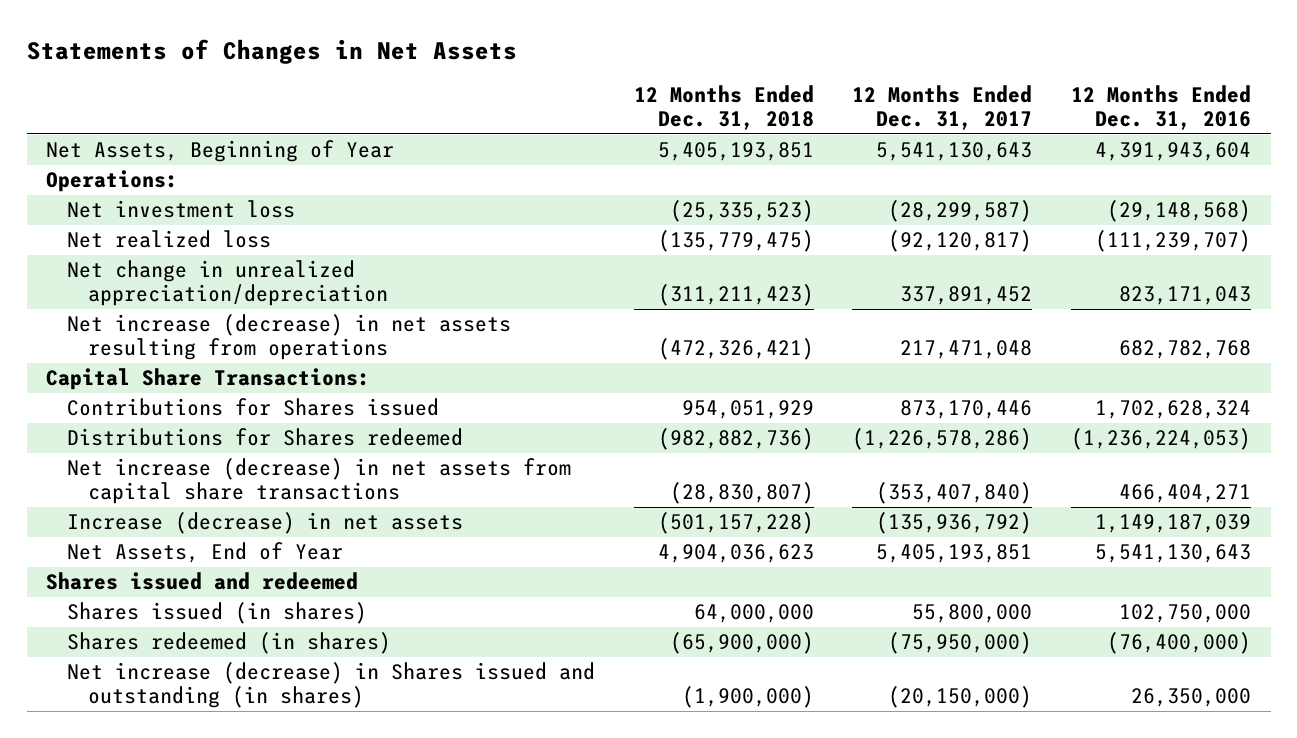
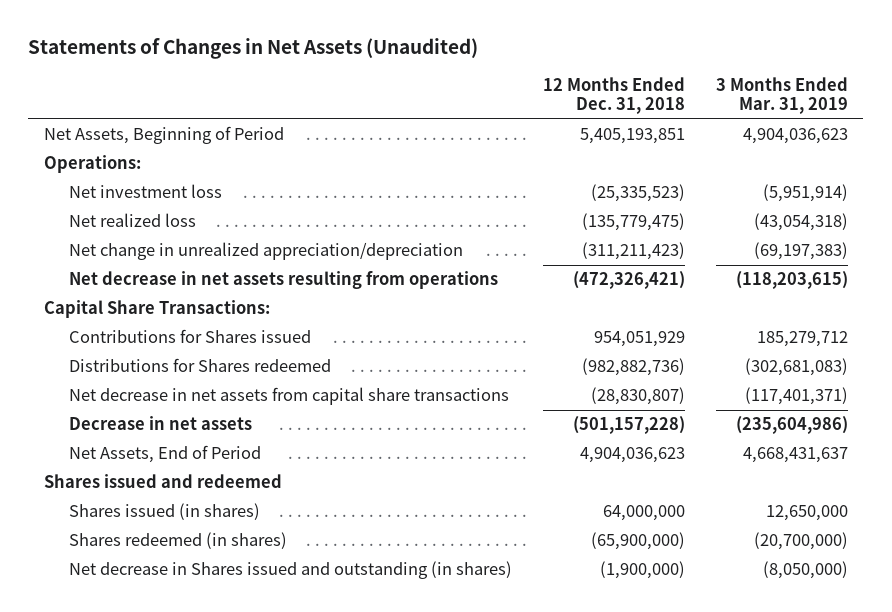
[26,39,517,65] Statements of Changes in Net Assets -> [28,37,479,59] Statements of Changes in Net Assets (Unaudited)
[852,85,1033,131] 12 Months Ended Dec. 31, 2017 -> none
[1071,85,1252,131] 12 Months Ended Dec. 31, 2016 -> none
none -> [715,76,848,115] 3 Months Ended Mar. 31, 2019
[46,140,395,163] Net Assets, Beginning of Year -> [43,126,284,145] Net Assets, Beginning of Period
[66,314,511,361] Net increase (decrease) in net assets resulting from operations -> [68,271,498,290] Net decrease in net assets resulting from operations
[66,458,571,505] Net increase (decrease) in net assets from capital share transactions -> [68,387,509,406] Net decrease in net assets from capital share transactions
[66,512,463,535] Increase (decrease) in net assets -> [68,416,252,431] Decrease in net assets
[66,542,343,564] Net Assets, End of Year -> [68,445,261,464] Net Assets, End of Period
[66,662,595,709] Net increase (decrease) in Shares issued and outstanding (in shares) -> [68,561,512,580] Net decrease in Shares issued and outstanding (in shares)

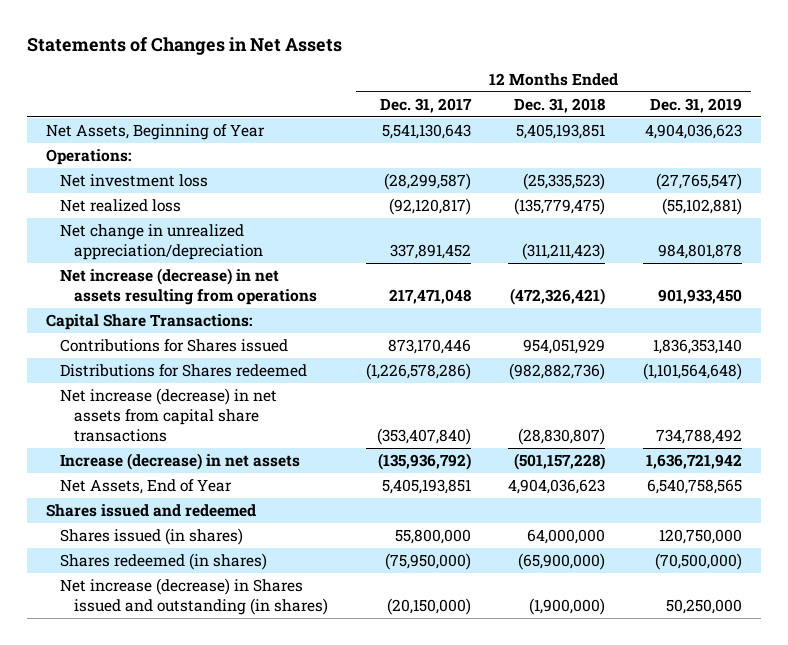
[28,37,479,59] Statements of Changes in Net Assets (Unaudited) -> [27,37,343,56] Statements of Changes in Net Assets
[715,76,848,115] 3 Months Ended Mar. 31, 2019 -> none
none -> [379,97,472,113] Dec. 31, 2017
none -> [649,97,742,113] Dec. 31, 2019
[43,126,284,145] Net Assets, Beginning of Period -> [46,124,266,141] Net Assets, Beginning of Year
[68,271,498,290] Net decrease in net assets resulting from operations -> [59,268,317,306] Net increase (decrease) in net assets resulting from operations
[68,387,509,406] Net decrease in net assets from capital share transactions -> [59,388,277,443] Net increase (decrease) in net assets from capital share transactions
[68,416,252,431] Decrease in net assets -> [59,453,300,471] Increase (decrease) in net assets
[68,445,261,464] Net Assets, End of Period -> [59,479,232,495] Net Assets, End of Year
[68,561,512,580] Net decrease in Shares issued and outstanding (in shares) -> [59,578,328,616] Net increase (decrease) in Shares issued and outstanding (in shares)

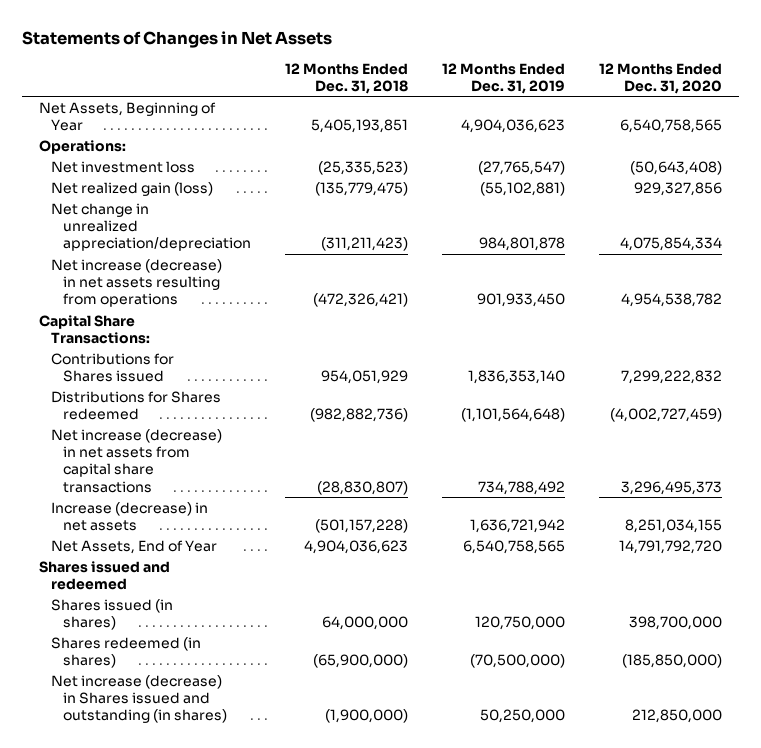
[379,97,472,113] Dec. 31, 2017 -> none
none -> [599,62,723,94] 12 Months Ended Dec. 31, 2020
[59,199,181,213] Net realized loss -> [50,181,213,196] Net realized gain (loss)

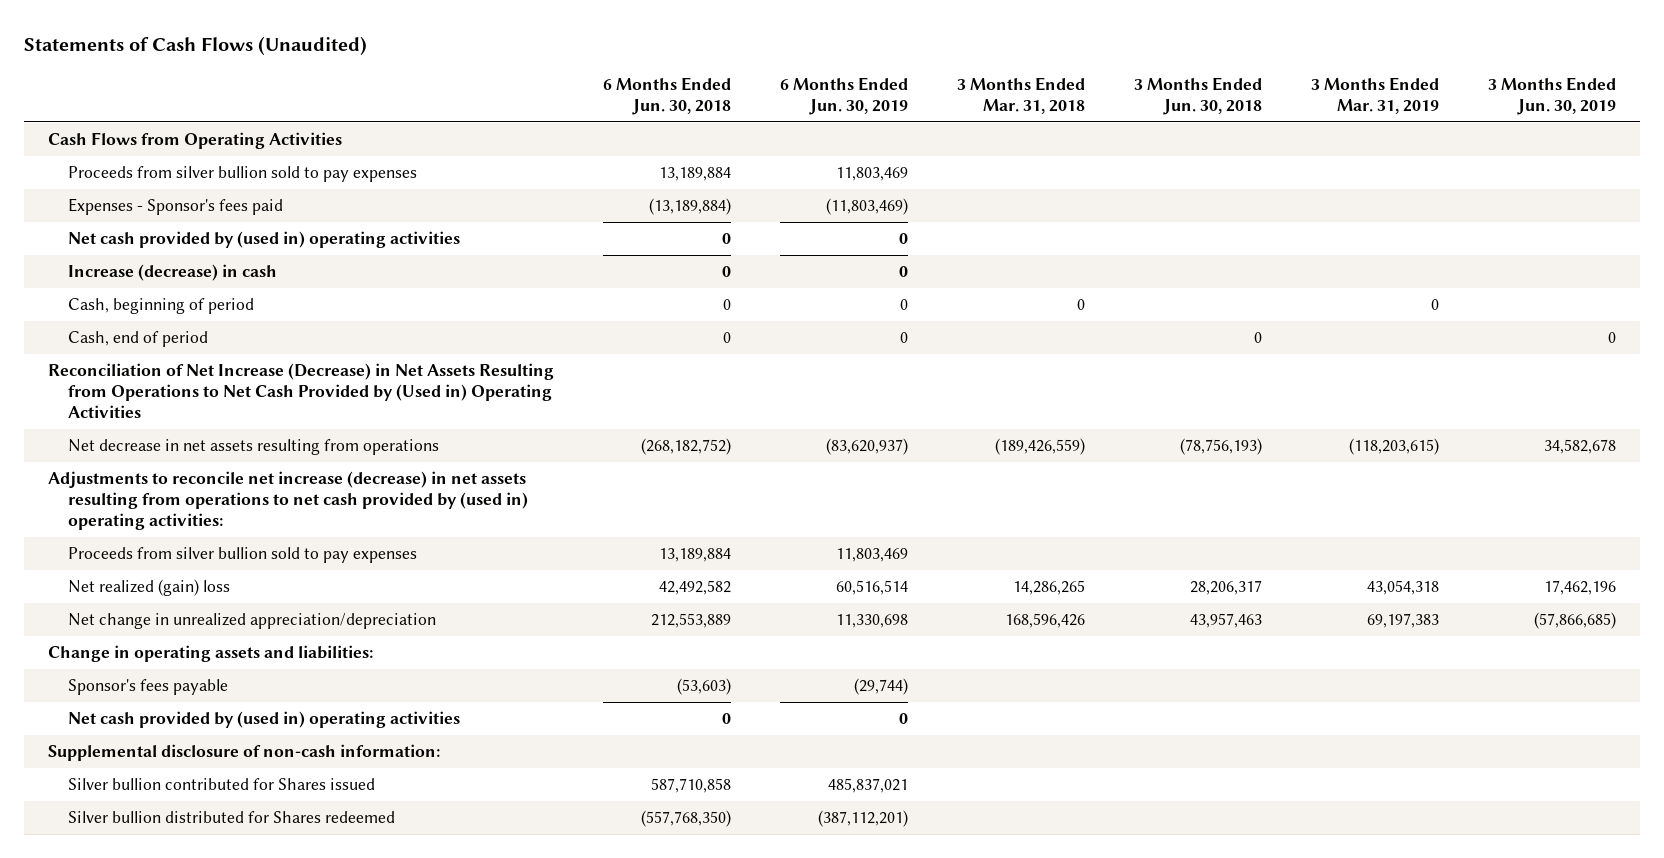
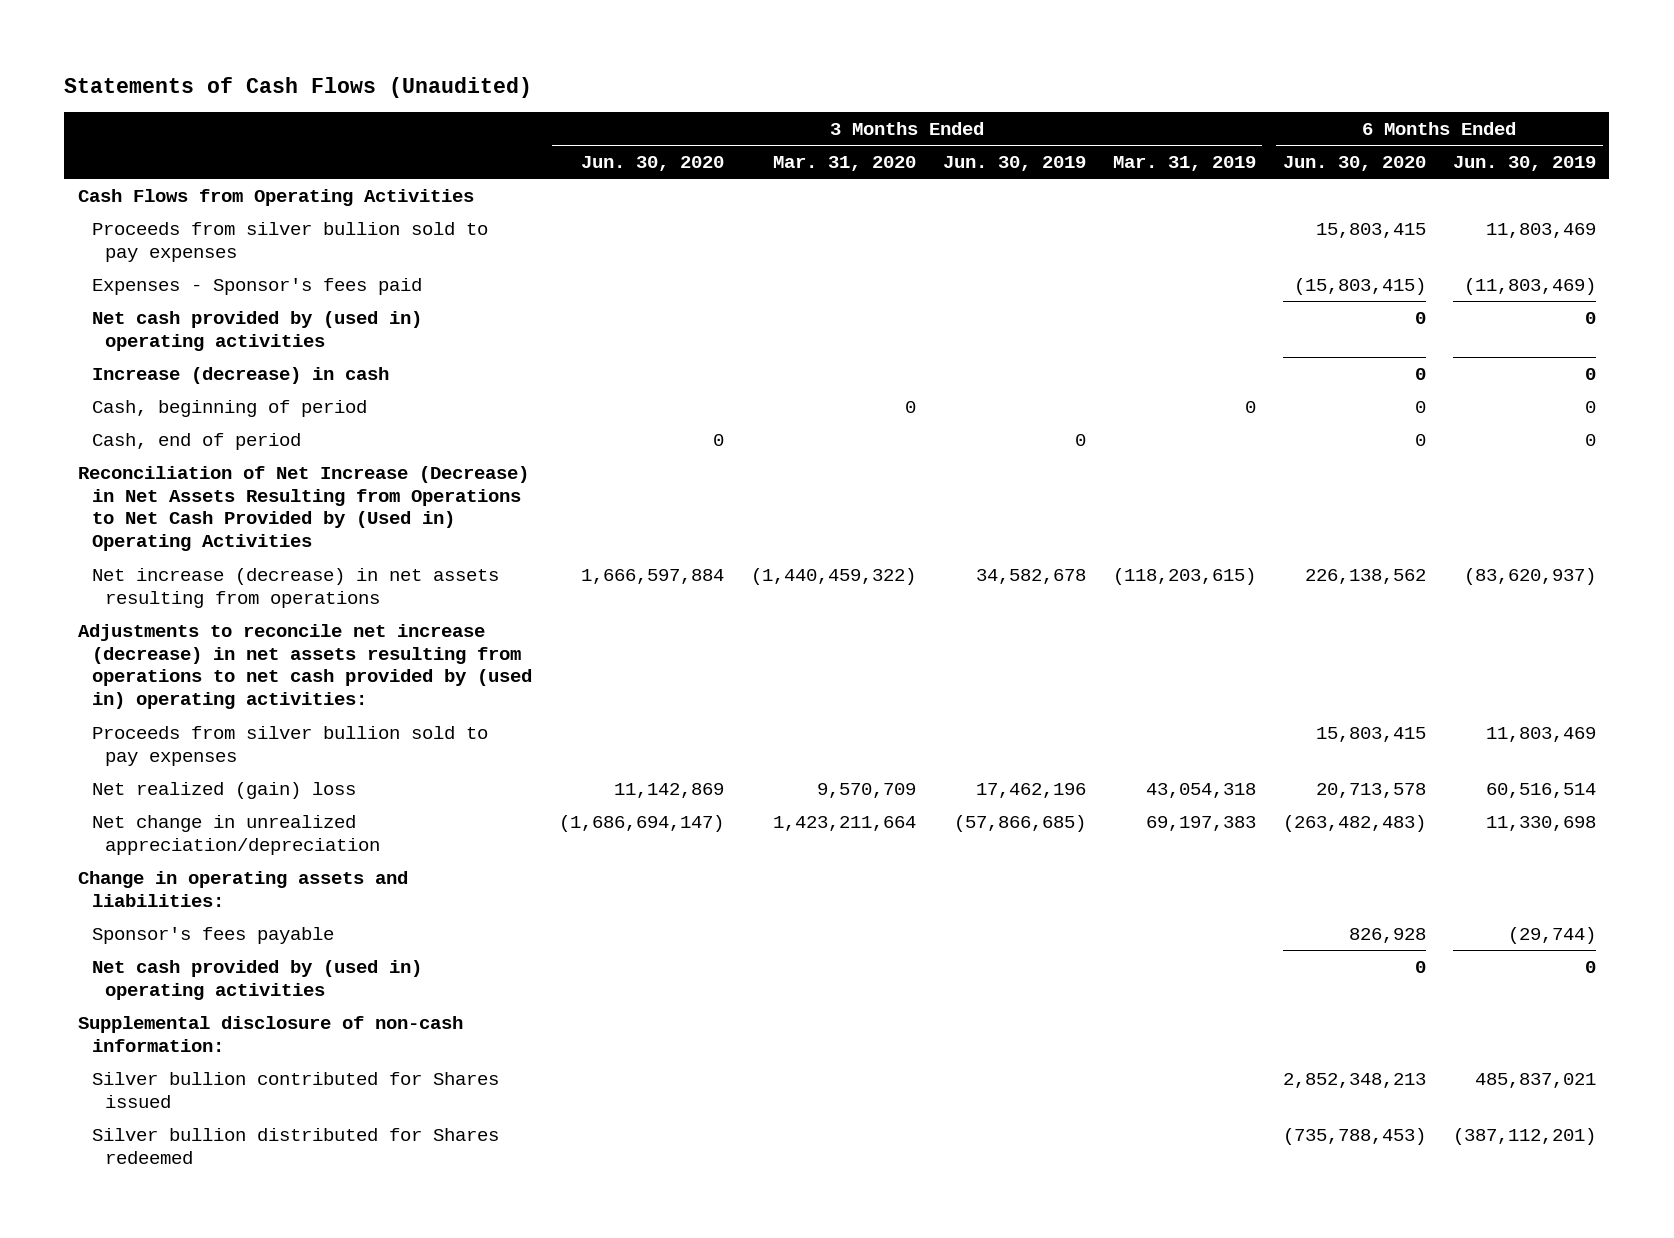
[603,77,732,116] 6 Months Ended Jun. 30, 2018 -> none
[956,77,1085,115] 3 Months Ended Mar. 31, 2018 -> none
[1133,77,1262,116] 3 Months Ended Jun. 30, 2018 -> none
none -> [580,155,724,171] Jun. 30, 2020
none -> [772,155,916,171] Mar. 31, 2020
none -> [1282,155,1426,171] Jun. 30, 2020
[68,439,440,456] Net decrease in net assets resulting from operations -> [91,567,499,608] Net increase (decrease) in net assets resulting from operations

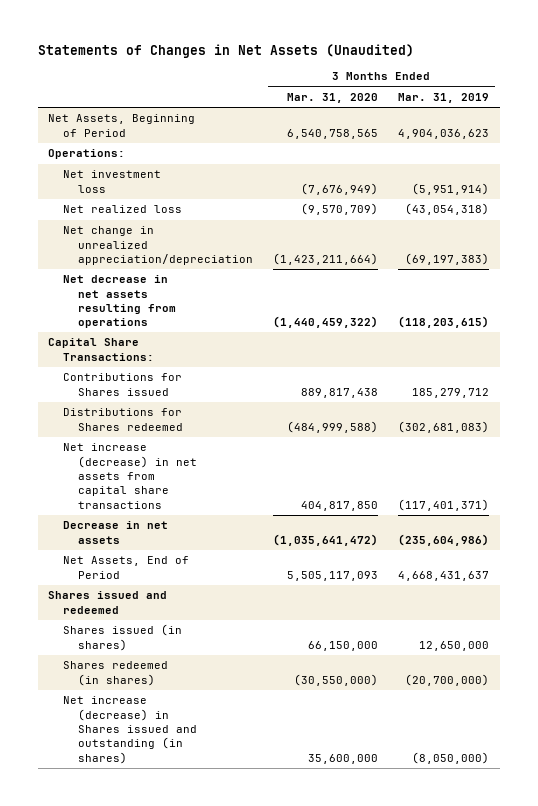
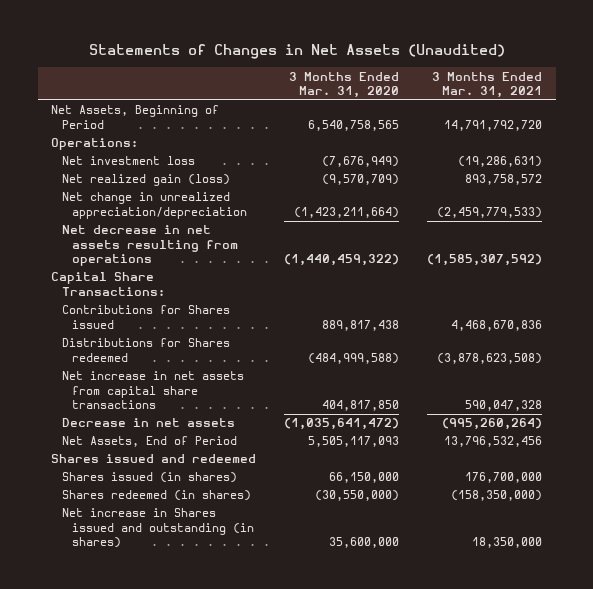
[398,93,490,104] Mar. 31, 2019 -> none
none -> [431,71,542,98] 3 Months Ended Mar. 31, 2021
[63,205,183,214] Net realized loss -> [61,174,230,187] Net realized gain (loss)
[63,443,197,509] Net increase (decrease) in net assets from capital share transactions -> [61,371,244,410] Net increase in net assets from capital share transactions
[63,696,197,764] Net increase (decrease) in Shares issued and outstanding (in shares) -> [61,508,254,549] Net increase in Shares issued and outstanding (in shares)

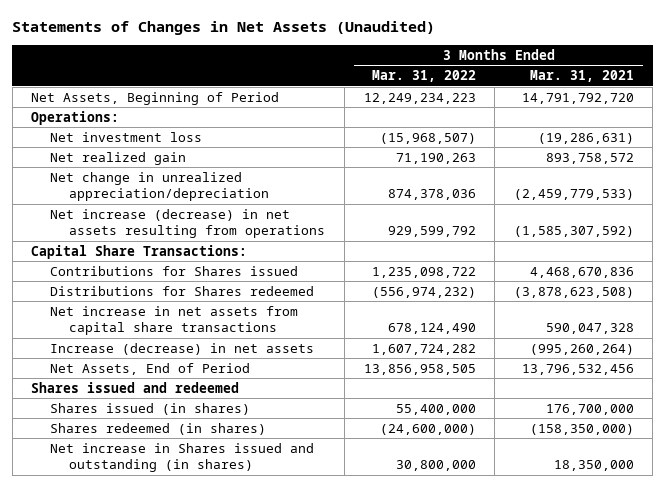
[289,71,400,98] 3 Months Ended Mar. 31, 2020 -> none
none -> [371,70,476,83] Mar. 31, 2022
[61,174,230,187] Net realized gain (loss) -> [50,151,187,165] Net realized gain
[61,225,238,267] Net decrease in net assets resulting from operations -> [50,208,326,239] Net increase (decrease) in net assets resulting from operations
[61,418,235,428] Decrease in net assets -> [50,342,315,355] Increase (decrease) in net assets

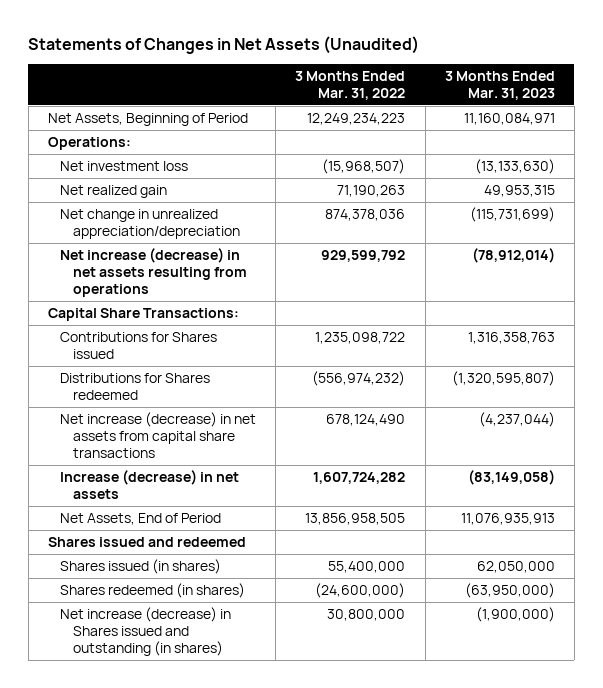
[529,70,634,83] Mar. 31, 2021 -> none
none -> [444,70,555,101] 3 Months Ended Mar. 31, 2023
[50,305,299,336] Net increase in net assets from capital share transactions -> [60,412,257,459] Net increase (decrease) in net assets from capital share transactions
[50,442,315,473] Net increase in Shares issued and outstanding (in shares) -> [60,607,232,657] Net increase (decrease) in Shares issued and outstanding (in shares)

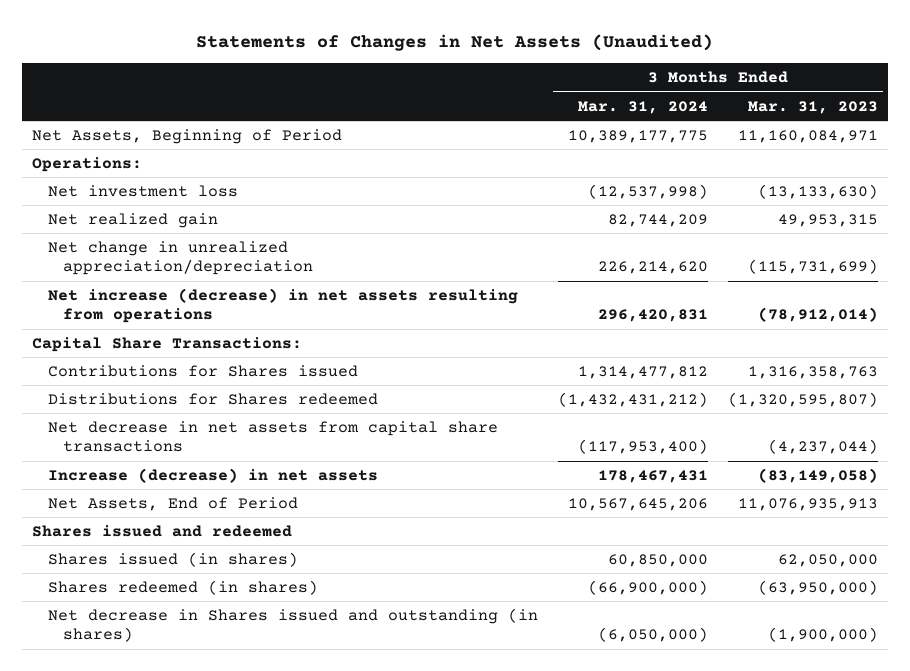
[295,70,406,101] 3 Months Ended Mar. 31, 2022 -> none
none -> [577,100,708,114] Mar. 31, 2024
[60,412,257,459] Net increase (decrease) in net assets from capital share transactions -> [47,420,498,453] Net decrease in net assets from capital share transactions
[60,607,232,657] Net increase (decrease) in Shares issued and outstanding (in shares) -> [47,607,538,643] Net decrease in Shares issued and outstanding (in shares)

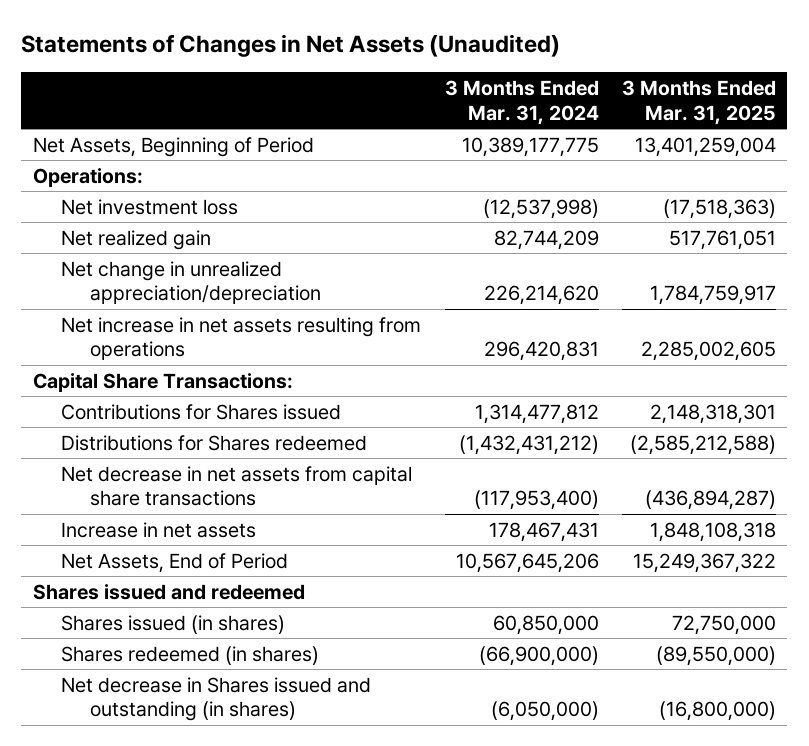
[747,100,878,114] Mar. 31, 2023 -> none
none -> [621,79,776,125] 3 Months Ended Mar. 31, 2025
[47,287,518,324] Net increase (decrease) in net assets resulting from operations -> [61,316,422,361] Net increase in net assets resulting from operations
[47,467,378,483] Increase (decrease) in net assets -> [61,521,257,538] Increase in net assets

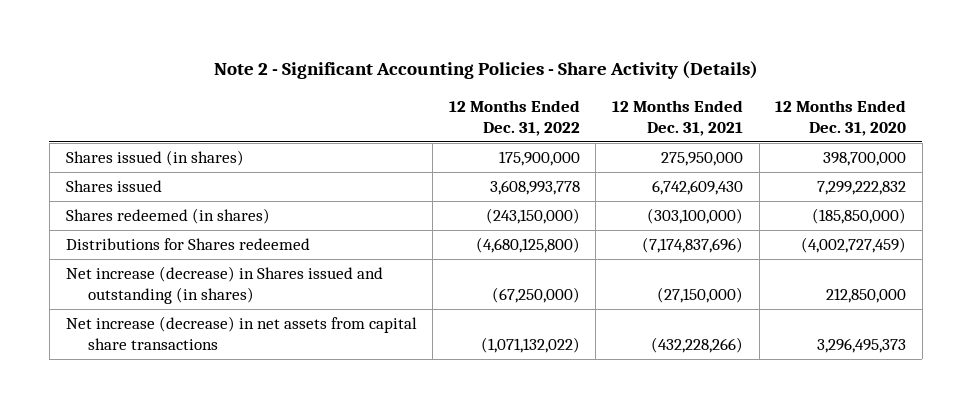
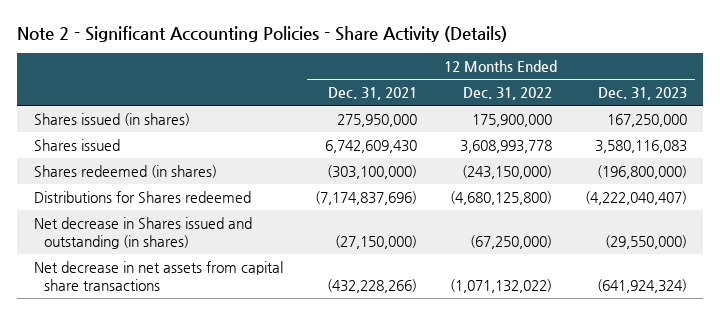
[775,99,907,137] 12 Months Ended Dec. 31, 2020 -> none
none -> [597,87,687,101] Dec. 31, 2023
[65,266,383,305] Net increase (decrease) in Shares issued and outstanding (in shares) -> [33,216,252,250] Net decrease in Shares issued and outstanding (in shares)
[65,316,417,351] Net increase (decrease) in net assets from capital share transactions -> [33,260,283,292] Net decrease in net assets from capital share transactions

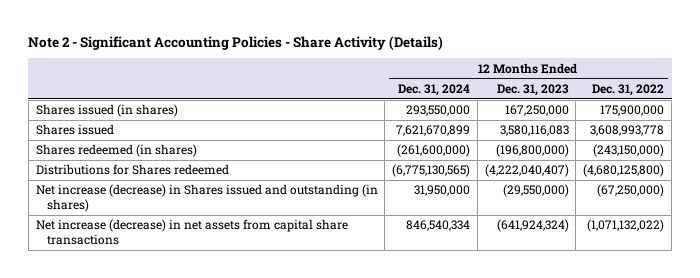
[328,87,418,101] Dec. 31, 2021 -> none
none -> [398,83,471,96] Dec. 31, 2024
[33,216,252,250] Net decrease in Shares issued and outstanding (in shares) -> [35,184,378,213] Net increase (decrease) in Shares issued and outstanding (in shares)
[33,260,283,292] Net decrease in net assets from capital share transactions -> [35,219,348,246] Net increase (decrease) in net assets from capital share transactions

